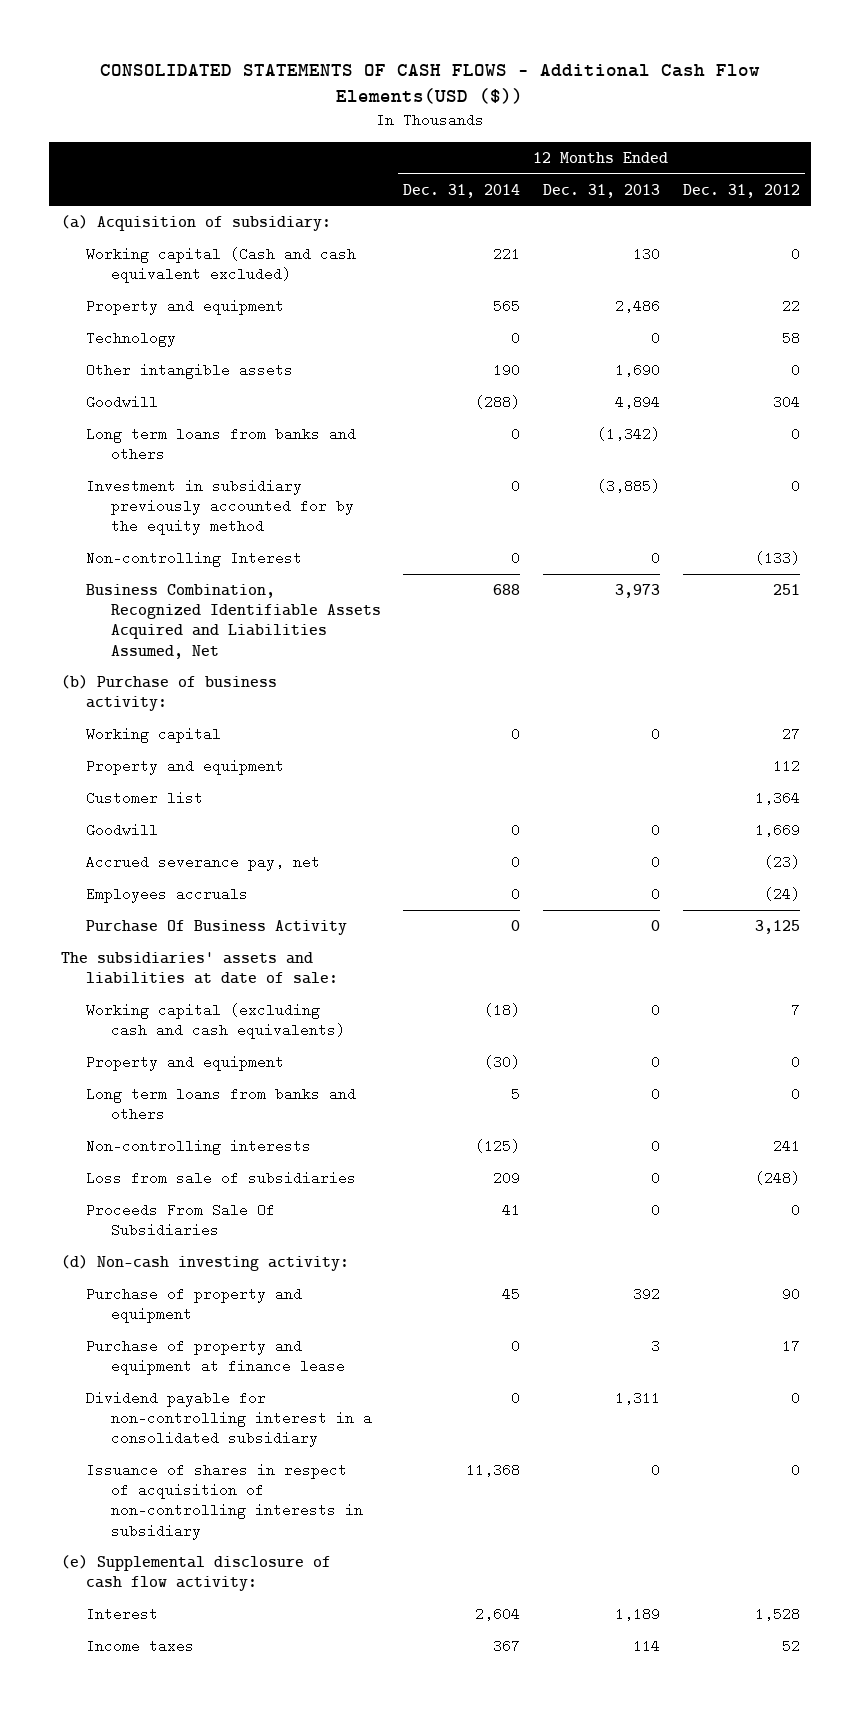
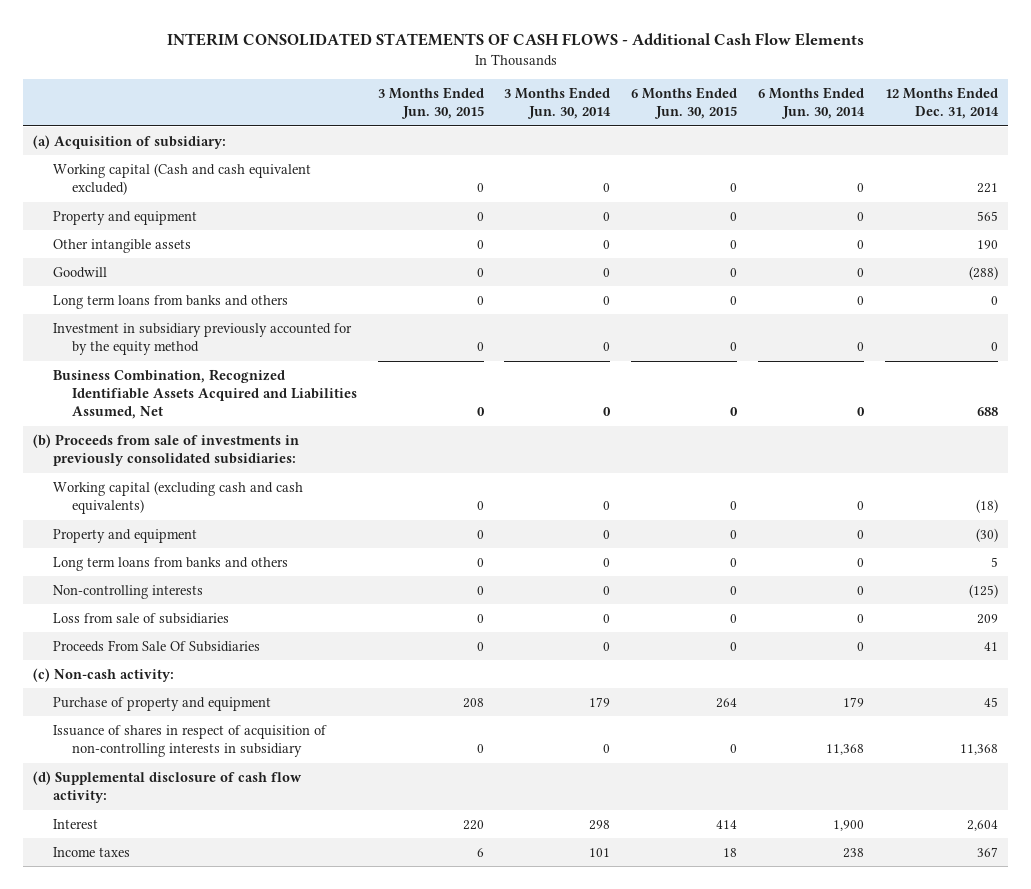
[100,63,761,105] CONSOLIDATED STATEMENTS OF CASH FLOWS - Additional Cash Flow Elements(USD ($)) -> [166,33,864,47] INTERIM CONSOLIDATED STATEMENTS OF CASH FLOWS - Additional Cash Flow Elements
[542,183,660,198] Dec. 31, 2013 -> none
[682,183,800,198] Dec. 31, 2012 -> none
none -> [377,87,484,120] 3 Months Ended Jun. 30, 2015
none -> [504,87,612,120] 3 Months Ended Jun. 30, 2014
none -> [631,87,738,120] 6 Months Ended Jun. 30, 2015
none -> [757,87,865,120] 6 Months Ended Jun. 30, 2014
[85,331,176,348] Technology -> none
[85,551,302,568] Non-controlling Interest -> none
[60,675,277,712] (b) Purchase of business activity: -> none
[85,727,221,744] Working capital -> none
[85,759,284,776] Property and equipment -> none
[85,791,203,806] Customer list -> none
[85,823,158,838] Goodwill -> none
[85,855,320,872] Accrued severance pay, net -> none
[85,887,248,904] Employees accruals -> none
[85,920,347,936] Purchase Of Business Activity -> none
[60,952,338,985] The subsidiaries' assets and liabilities at date of sale: -> [33,433,300,467] (b) Proceeds from sale of investments in previously consolidated subsidiaries:
[60,1255,349,1272] (d) Non-cash investing activity: -> [33,667,175,682] (c) Non-cash activity:
[85,1339,345,1376] Purchase of property and equipment at finance lease -> none
[85,1391,372,1448] Dividend payable for non-controlling interest in a consolidated subsidiary -> none
[60,1555,331,1592] (e) Supplemental disclosure of cash flow activity: -> [33,770,303,804] (d) Supplemental disclosure of cash flow activity:

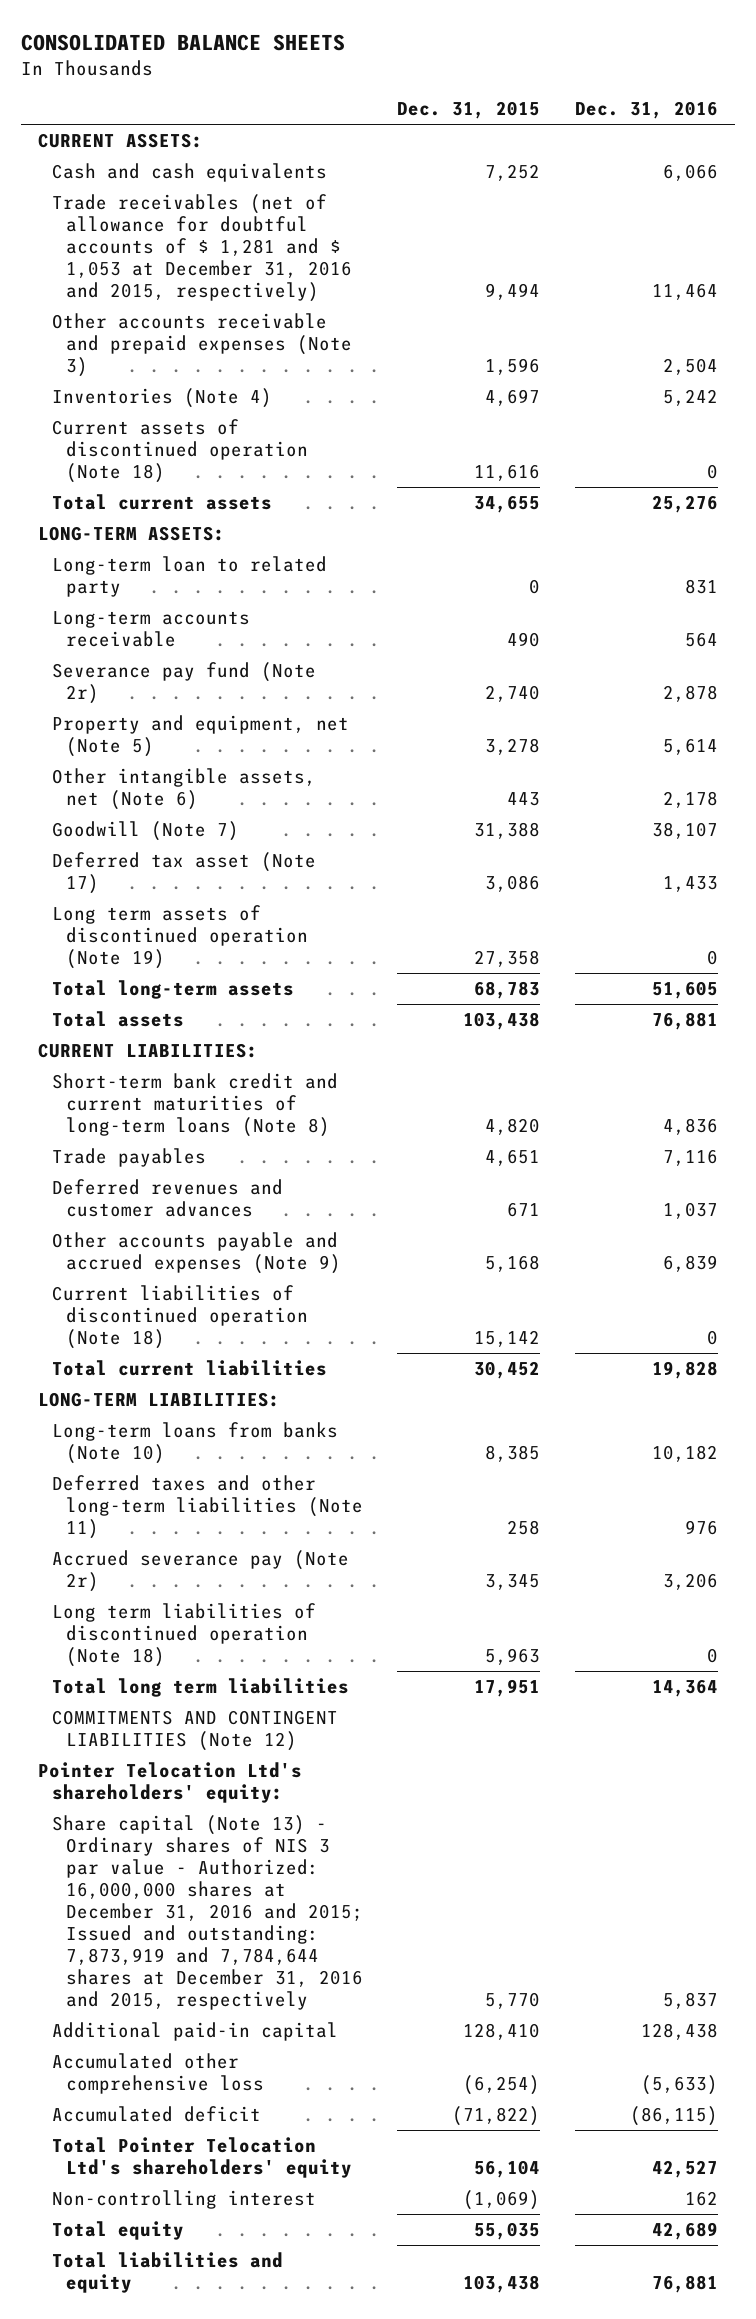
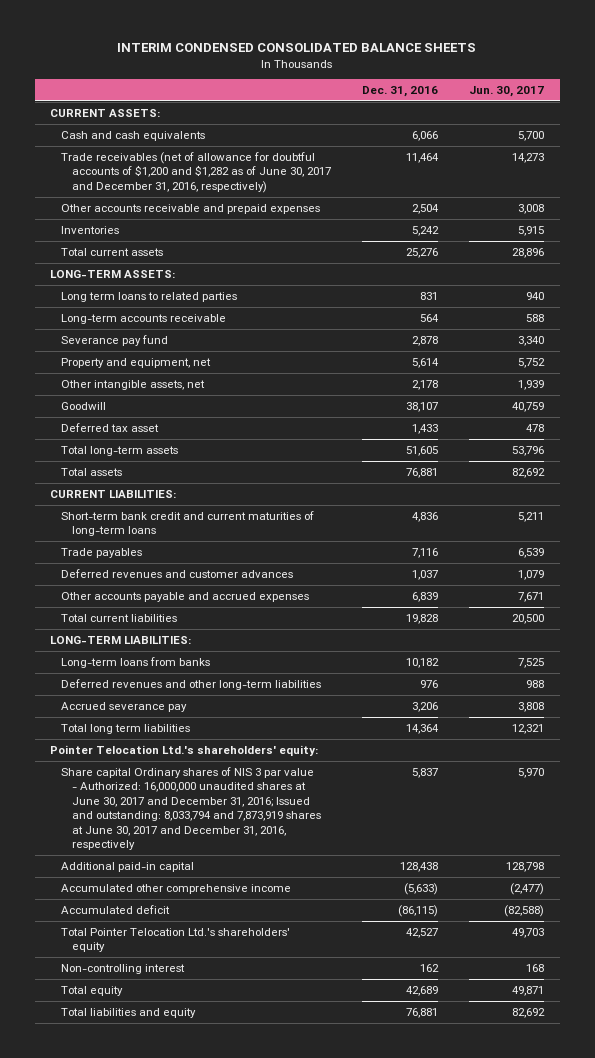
[21,33,346,51] CONSOLIDATED BALANCE SHEETS -> [117,43,477,53] INTERIM CONDENSED CONSOLIDATED BALANCE SHEETS
[397,101,541,120] Dec. 31, 2015 -> none
none -> [469,85,545,97] Jun. 30, 2017
[52,418,308,484] Current assets of discontinued operation (Note 18) -> none
[52,193,352,303] Trade receivables (net of allowance for doubtful accounts of $ 1,281 and $ 1,053 at December 31, 2016 and 2015, respectively) -> [61,151,332,193] Trade receivables (net of allowance for doubtful accounts of $1,200 and $1,282 as of June 30, 2017 and December 31, 2016, respectively)
[52,312,352,378] Other accounts receivable and prepaid expenses (Note 3) -> [61,203,321,214] Other accounts receivable and prepaid expenses
[52,387,273,408] Inventories (Note 4) -> [61,225,120,234] Inventories
[52,555,328,598] Long-term loan to related party -> [61,291,238,302] Long term loans to related parties
[52,904,308,970] Long term assets of discontinued operation (Note 19) -> none
[52,661,317,705] Severance pay fund (Note 2r) -> [61,334,169,346] Severance pay fund
[52,714,350,758] Property and equipment, net (Note 5) -> [61,357,212,368] Property and equipment, net
[52,767,317,811] Other intangible assets, net (Note 6) -> [61,379,206,390] Other intangible assets, net
[52,820,240,841] Goodwill (Note 7) -> [61,401,107,410] Goodwill
[52,851,317,895] Deferred tax asset (Note 17) -> [61,422,160,432] Deferred tax asset
[52,1072,339,1138] Short-term bank credit and current maturities of long-term loans (Note 8) -> [61,510,315,537] Short-term bank credit and current maturities of long-term loans
[52,1284,308,1350] Current liabilities of discontinued operation (Note 18) -> none
[52,1231,341,1275] Other accounts payable and accrued expenses (Note 9) -> [61,591,310,602] Other accounts payable and accrued expenses
[52,1602,317,1668] Long term liabilities of discontinued operation (Note 18) -> none
[52,1421,339,1465] Long-term loans from banks (Note 10) -> [61,656,211,668] Long-term loans from banks
[52,1474,363,1540] Deferred taxes and other long-term liabilities (Note 11) -> [61,678,322,690] Deferred revenues and other long-term liabilities
[52,1549,350,1593] Accrued severance pay (Note 2r) -> [61,701,188,712] Accrued severance pay
[52,1709,339,1752] COMMITMENTS AND CONTINGENT LIABILITIES (Note 12) -> none
[38,1761,303,1804] Pointer Telocation Ltd's shareholders' equity: -> [50,744,319,756] Pointer Telocation Ltd.'s shareholders' equity:
[52,1814,363,2011] Share capital (Note 13) - Ordinary shares of NIS 3 par value - Authorized: 16,000,000 shares at December 31, 2016 and 2015; Issued and outstanding: 7,873,919 and 7,784,644 shares at December 31, 2016 and 2015, respectively -> [61,766,322,851] Share capital Ordinary shares of NIS 3 par value - Authorized: 16,000,000 unaudited shares at June 30, 2017 and December 31, 2016; Issued and outstanding: 8,033,794 and 7,873,919 shares at June 30, 2017 and December 31, 2016, respectively
[52,2052,264,2095] Accumulated other comprehensive loss -> [61,883,292,894] Accumulated other comprehensive income
[52,2136,352,2179] Total Pointer Telocation Ltd's shareholders' equity -> [61,927,291,953] Total Pointer Telocation Ltd.'s shareholders' equity

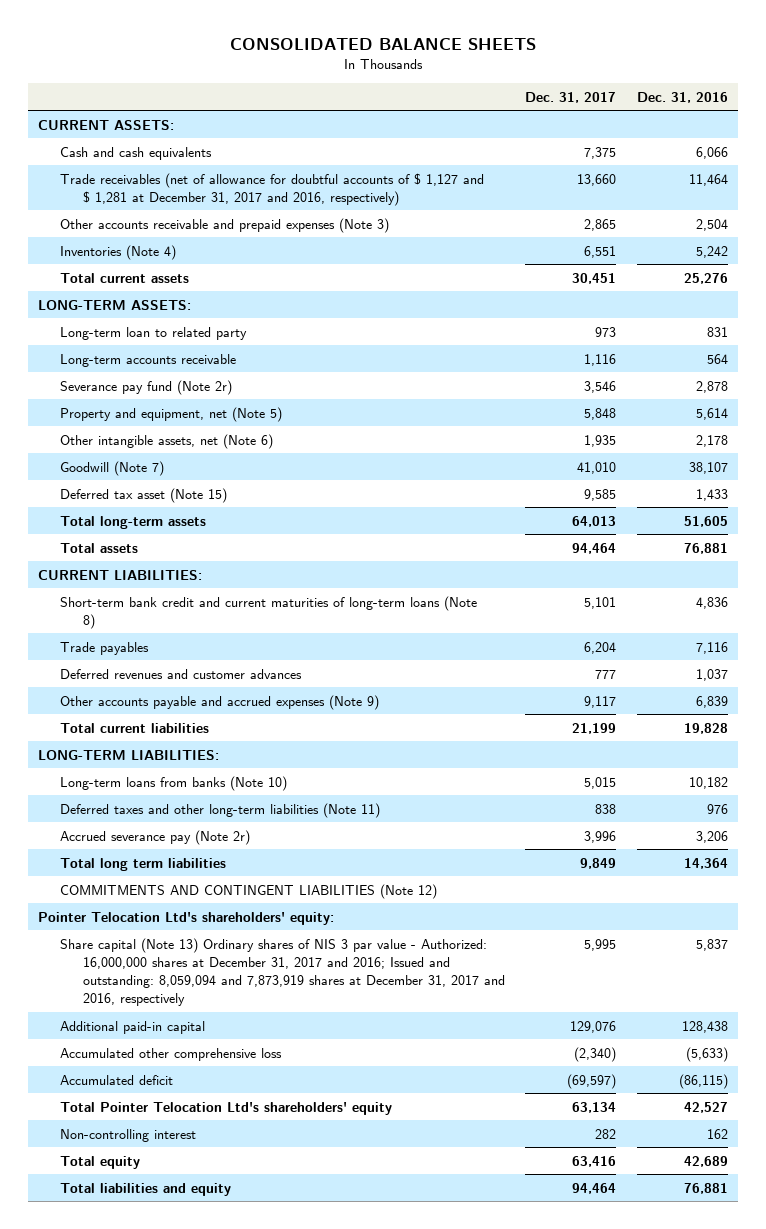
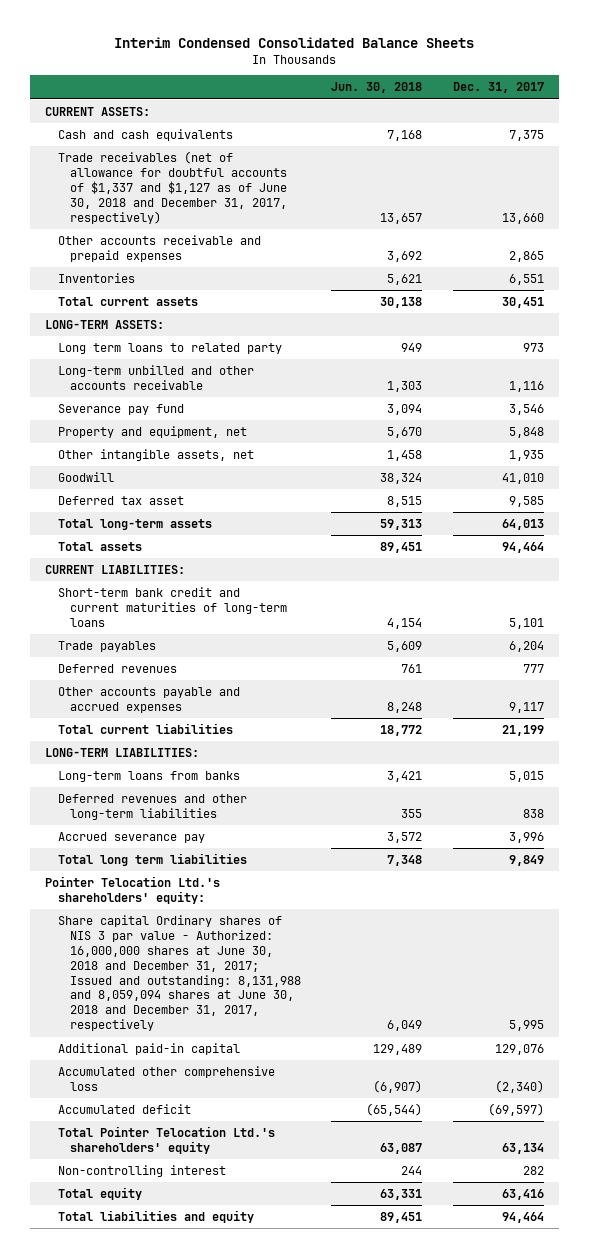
[229,37,536,50] CONSOLIDATED BALANCE SHEETS -> [114,37,475,49] Interim Condensed Consolidated Balance Sheets
[636,91,728,103] Dec. 31, 2016 -> none
none -> [331,82,423,94] Jun. 30, 2018
[60,172,485,206] Trade receivables (net of allowance for doubtful accounts of $ 1,127 and $ 1,281 at December 31, 2017 and 2016, respectively) -> [57,150,287,224] Trade receivables (net of allowance for doubtful accounts of $1,337 and $1,127 as of June 30, 2018 and December 31, 2017, respectively)
[60,217,390,233] Other accounts receivable and prepaid expenses (Note 3) -> [57,234,261,262] Other accounts receivable and prepaid expenses
[60,244,177,260] Inventories (Note 4) -> [57,272,135,283] Inventories
[60,326,248,340] Long-term loan to related party -> [57,342,282,354] Long term loans to related party
[60,353,237,367] Long-term accounts receivable -> [57,364,254,390] Long-term unbilled and other accounts receivable
[60,379,233,395] Severance pay fund (Note 2r) -> [57,403,184,415] Severance pay fund
[60,406,283,422] Property and equipment, net (Note 5) -> [57,425,247,438] Property and equipment, net
[60,433,274,449] Other intangible assets, net (Note 6) -> [57,448,254,461] Other intangible assets, net
[60,460,165,476] Goodwill (Note 7) -> [57,471,114,482] Goodwill
[60,487,228,503] Deferred tax asset (Note 15) -> [57,495,184,505] Deferred tax asset
[60,595,478,629] Short-term bank credit and current maturities of long-term loans (Note 8) -> [57,586,287,627] Short-term bank credit and current maturities of long-term loans
[60,668,303,679] Deferred revenues and customer advances -> [57,663,177,673] Deferred revenues
[60,694,380,710] Other accounts payable and accrued expenses (Note 9) -> [57,686,240,713] Other accounts payable and accrued expenses
[60,775,288,791] Long-term loans from banks (Note 10) -> [57,770,240,782] Long-term loans from banks
[60,802,381,818] Deferred taxes and other long-term liabilities (Note 11) -> [57,793,247,820] Deferred revenues and other long-term liabilities
[60,829,251,845] Accrued severance pay (Note 2r) -> [57,831,205,843] Accrued severance pay
[60,883,438,899] COMMITMENTS AND CONTINGENT LIABILITIES (Note 12) -> none
[37,911,334,925] Pointer Telocation Ltd's shareholders' equity: -> [45,875,221,904] Pointer Telocation Ltd.'s shareholders' equity:
[60,937,505,1006] Share capital (Note 13) Ordinary shares of NIS 3 par value - Authorized: 16,000,000 shares at December 31, 2017 and 2016; Issued and outstanding: 8,059,094 and 7,873,919 shares at December 31, 2017 and 2016, respectively -> [57,914,301,1032] Share capital Ordinary shares of NIS 3 par value - Authorized: 16,000,000 shares at June 30, 2018 and December 31, 2017; Issued and outstanding: 8,131,988 and 8,059,094 shares at June 30, 2018 and December 31, 2017, respectively
[60,1101,393,1115] Total Pointer Telocation Ltd's shareholders' equity -> [57,1125,275,1154] Total Pointer Telocation Ltd.'s shareholders' equity

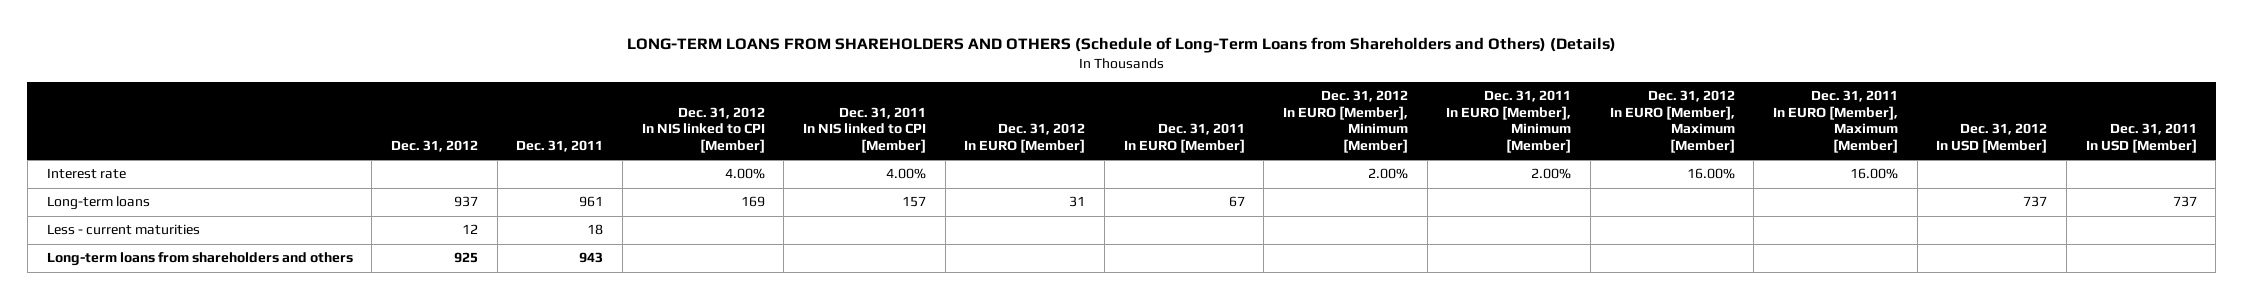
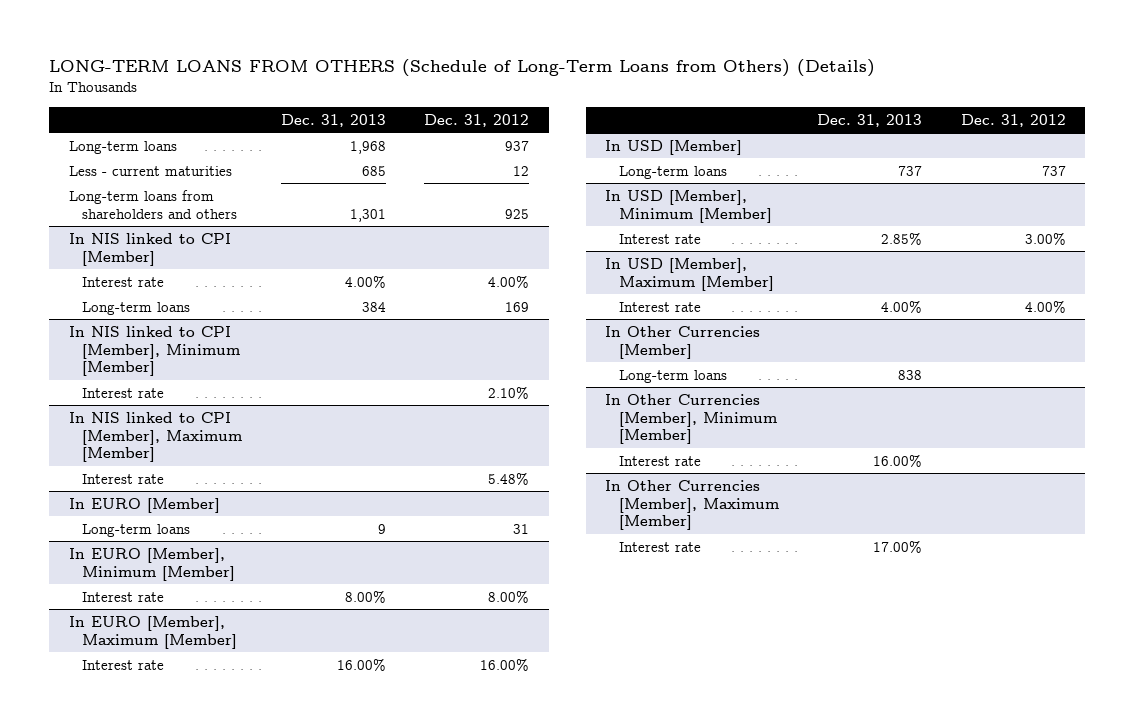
[626,36,1616,53] LONG-TERM LOANS FROM SHAREHOLDERS AND OTHERS (Schedule of Long-Term Loans from Shareholders and Others) (Details) -> [49,59,876,78] LONG-TERM LOANS FROM OTHERS (Schedule of Long-Term Loans from Others) (Details)
[516,139,604,152] Dec. 31, 2011 -> none
[641,106,765,153] Dec. 31, 2012 In NIS linked to CPI [Member] -> none
[802,106,926,153] Dec. 31, 2011 In NIS linked to CPI [Member] -> none
[964,123,1086,153] Dec. 31, 2012 In EURO [Member] -> none
[1123,123,1245,153] Dec. 31, 2011 In EURO [Member] -> none
[1282,90,1408,153] Dec. 31, 2012 In EURO [Member], Minimum [Member] -> none
[1446,90,1572,153] Dec. 31, 2011 In EURO [Member], Minimum [Member] -> none
[1609,90,1735,153] Dec. 31, 2012 In EURO [Member], Maximum [Member] -> none
[1772,90,1898,153] Dec. 31, 2011 In EURO [Member], Maximum [Member] -> none
[1936,123,2048,153] Dec. 31, 2012 In USD [Member] -> none
[2085,123,2197,153] Dec. 31, 2011 In USD [Member] -> none
none -> [280,113,386,127] Dec. 31, 2013
[46,168,126,180] Interest rate -> none
none -> [68,232,231,266] In NIS linked to CPI [Member]
none -> [82,276,165,287] Interest rate
none -> [82,301,191,315] Long-term loans
none -> [68,325,241,377] In NIS linked to CPI [Member], Minimum [Member]
none -> [82,387,165,398] Interest rate
none -> [68,411,243,463] In NIS linked to CPI [Member], Maximum [Member]
none -> [82,473,165,484] Interest rate
none -> [68,497,220,513] In EURO [Member]
none -> [82,523,191,537] Long-term loans
none -> [68,547,236,581] In EURO [Member], Minimum [Member]
none -> [82,591,165,602] Interest rate
none -> [68,615,238,649] In EURO [Member], Maximum [Member]
none -> [82,659,165,670] Interest rate
none -> [605,139,743,155] In USD [Member]
none -> [618,165,727,179] Long-term loans
none -> [605,189,772,223] In USD [Member], Minimum [Member]
none -> [618,233,701,244] Interest rate
none -> [605,257,774,291] In USD [Member], Maximum [Member]
none -> [618,301,701,312] Interest rate
none -> [605,325,761,359] In Other Currencies [Member]
none -> [618,369,727,383] Long-term loans
none -> [605,393,777,445] In Other Currencies [Member], Minimum [Member]
none -> [618,455,701,466] Interest rate
none -> [605,479,779,531] In Other Currencies [Member], Maximum [Member]
none -> [618,541,701,552] Interest rate

